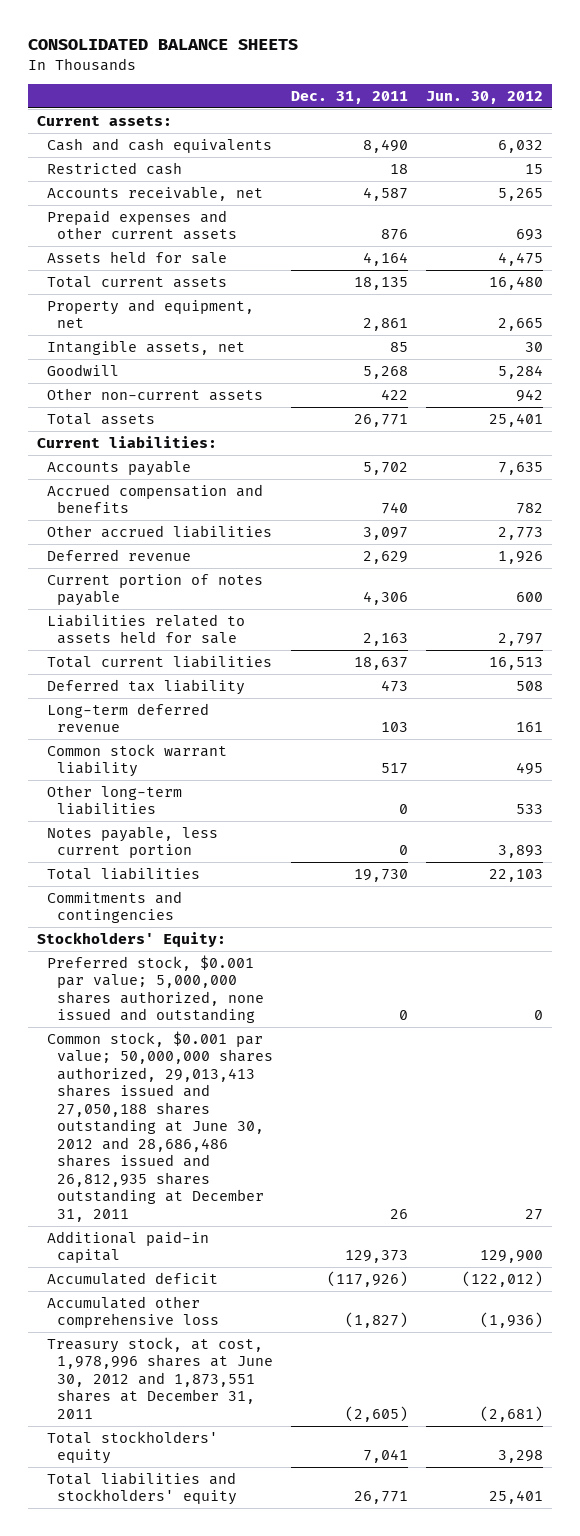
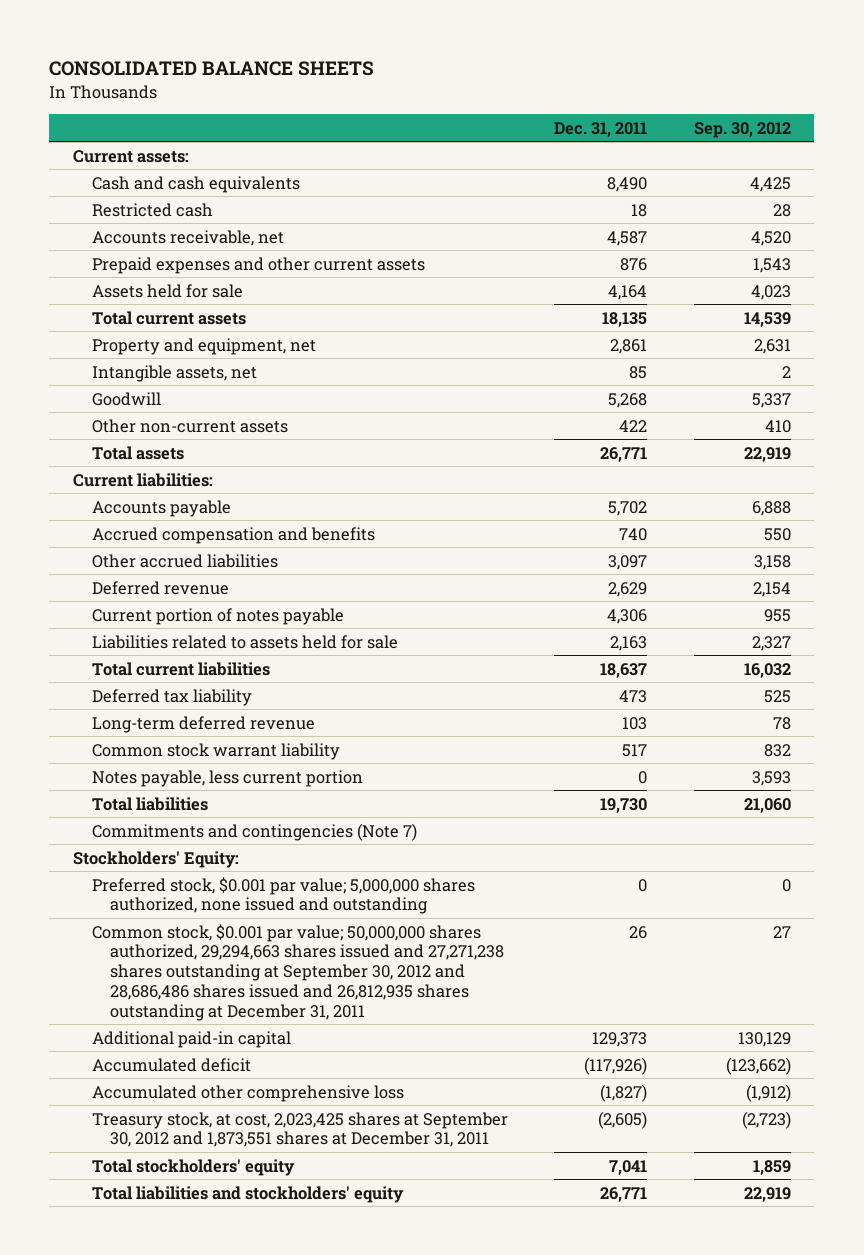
[426,90,544,104] Jun. 30, 2012 -> none
none -> [693,121,791,138] Sep. 30, 2012
[47,784,183,816] Other long-term liabilities -> none
[47,890,183,924] Commitments and contingencies -> [91,822,417,841] Commitments and contingencies (Note 7)
[47,1030,274,1222] Common stock, $0.001 par value; 50,000,000 shares authorized, 29,013,413 shares issued and 27,050,188 shares outstanding at June 30, 2012 and 28,686,486 shares issued and 26,812,935 shares outstanding at December 31, 2011 -> [91,923,505,1021] Common stock, $0.001 par value; 50,000,000 shares authorized, 29,294,663 shares issued and 27,271,238 shares outstanding at September 30, 2012 and 28,686,486 shares issued and 26,812,935 shares outstanding at December 31, 2011
[47,1336,274,1419] Treasury stock, at cost, 1,978,996 shares at June 30, 2012 and 1,873,551 shares at December 31, 2011 -> [91,1111,508,1148] Treasury stock, at cost, 2,023,425 shares at September 30, 2012 and 1,873,551 shares at December 31, 2011

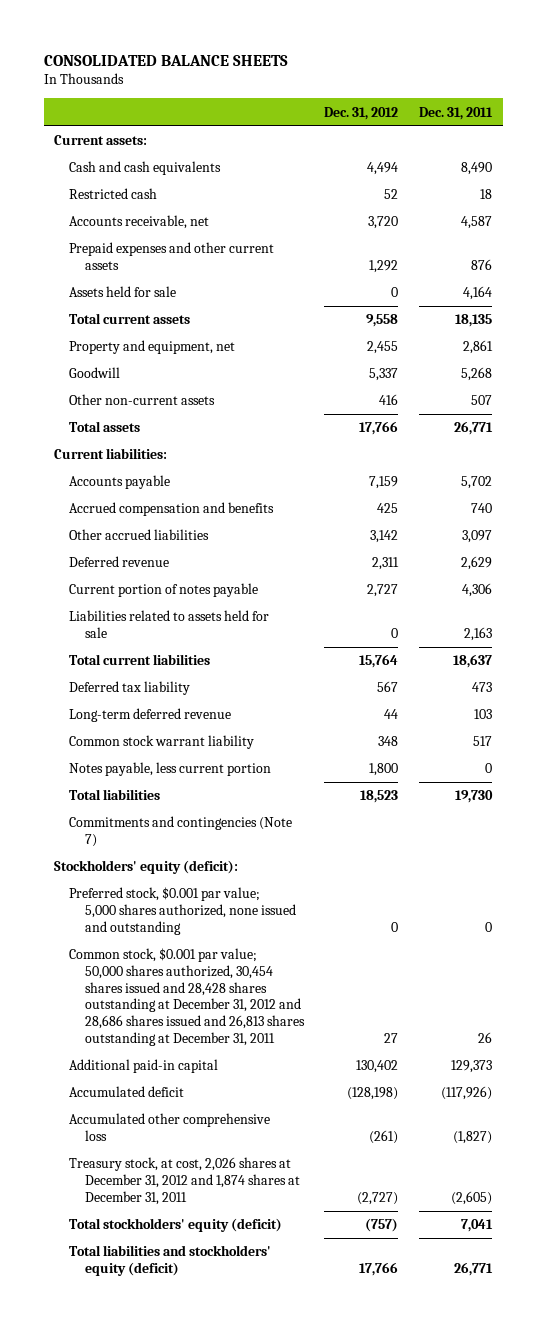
[693,121,791,138] Sep. 30, 2012 -> none
none -> [324,106,399,120] Dec. 31, 2012
[91,364,257,382] Intangible assets, net -> none
[619,419,648,432] 422 -> [471,395,493,406] 507
[72,850,239,868] Stockholders' Equity: -> [54,860,239,875] Stockholders' equity (deficit):
[91,876,475,915] Preferred stock, $0.001 par value; 5,000,000 shares authorized, none issued and outstanding -> [69,887,296,935] Preferred stock, $0.001 par value; 5,000 shares authorized, none issued and outstanding
[91,923,505,1021] Common stock, $0.001 par value; 50,000,000 shares authorized, 29,294,663 shares issued and 27,271,238 shares outstanding at September 30, 2012 and 28,686,486 shares issued and 26,812,935 shares outstanding at December 31, 2011 -> [69,948,305,1046] Common stock, $0.001 par value; 50,000 shares authorized, 30,454 shares issued and 28,428 shares outstanding at December 31, 2012 and 28,686 shares issued and 26,813 shares outstanding at December 31, 2011
[91,1111,508,1148] Treasury stock, at cost, 2,023,425 shares at September 30, 2012 and 1,873,551 shares at December 31, 2011 -> [69,1157,300,1205] Treasury stock, at cost, 2,026 shares at December 31, 2012 and 1,874 shares at December 31, 2011
[91,1158,295,1176] Total stockholders' equity -> [69,1218,283,1233] Total stockholders' equity (deficit)
[91,1185,404,1203] Total liabilities and stockholders' equity -> [69,1245,272,1277] Total liabilities and stockholders' equity (deficit)

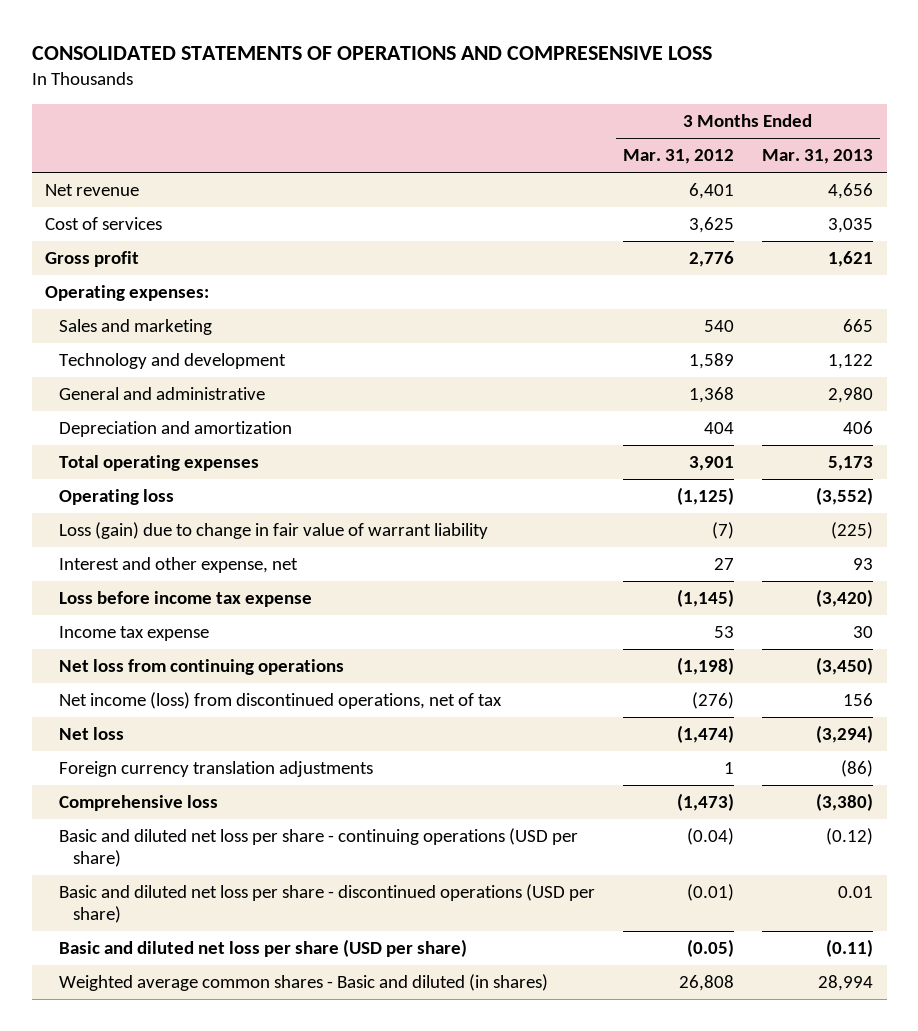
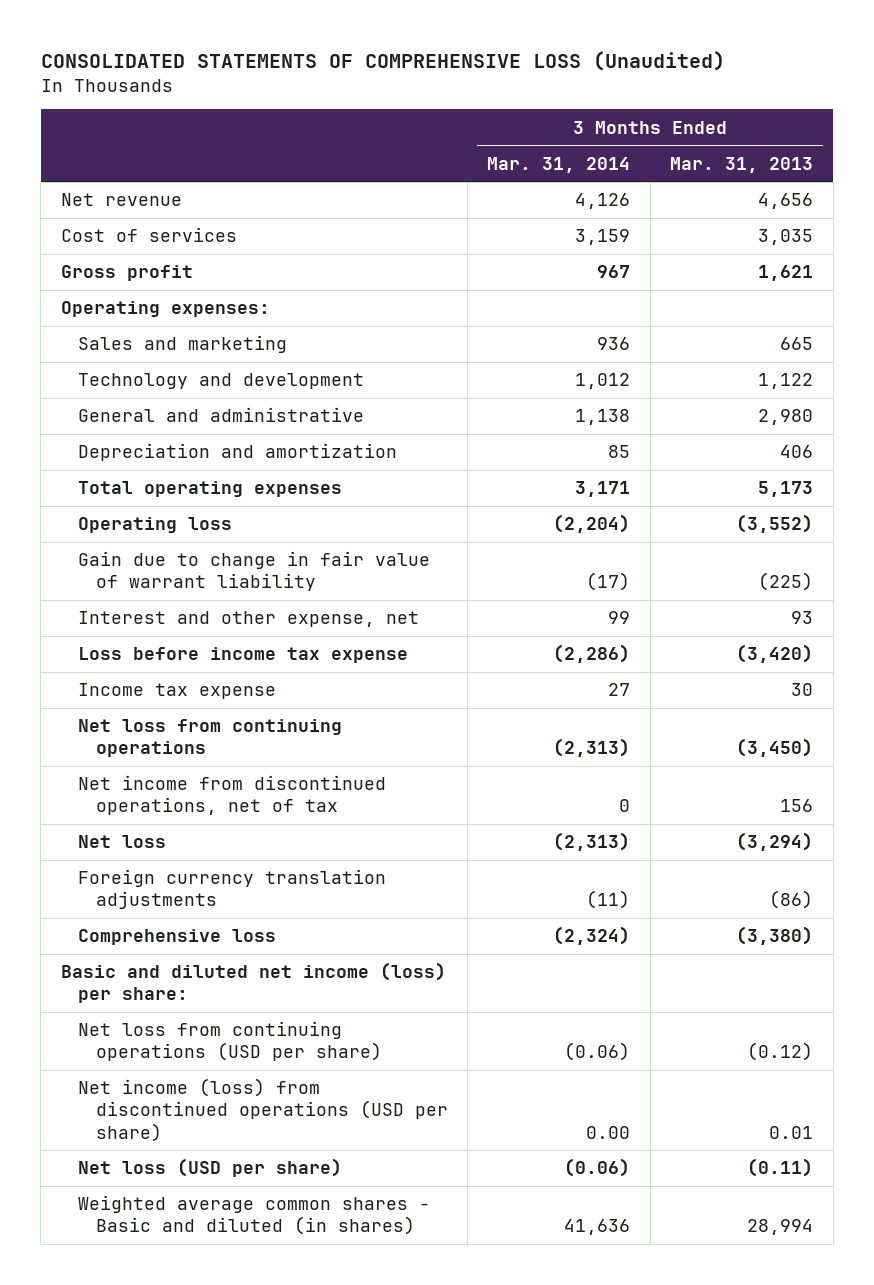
[31,46,712,61] CONSOLIDATED STATEMENTS OF OPERATIONS AND COMPRESENSIVE LOSS -> [40,50,725,71] CONSOLIDATED STATEMENTS OF COMPREHENSIVE LOSS (Unaudited)
[622,149,734,165] Mar. 31, 2012 -> none
none -> [487,156,631,173] Mar. 31, 2014
[59,522,489,540] Loss (gain) due to change in fair value of warrant liability -> [78,551,431,592] Gain due to change in fair value of warrant liability
[59,692,503,710] Net income (loss) from discontinued operations, net of tax -> [78,775,387,816] Net income from discontinued operations, net of tax
none -> [60,962,446,1004] Basic and diluted net income (loss) per share:
[59,828,579,868] Basic and diluted net loss per share - continuing operations (USD per share) -> [78,1021,382,1062] Net loss from continuing operations (USD per share)
[59,884,596,924] Basic and diluted net loss per share - discontinued operations (USD per share) -> [78,1078,448,1142] Net income (loss) from discontinued operations (USD per share)
[59,939,468,958] Basic and diluted net loss per share (USD per share) -> [78,1158,343,1178] Net loss (USD per share)

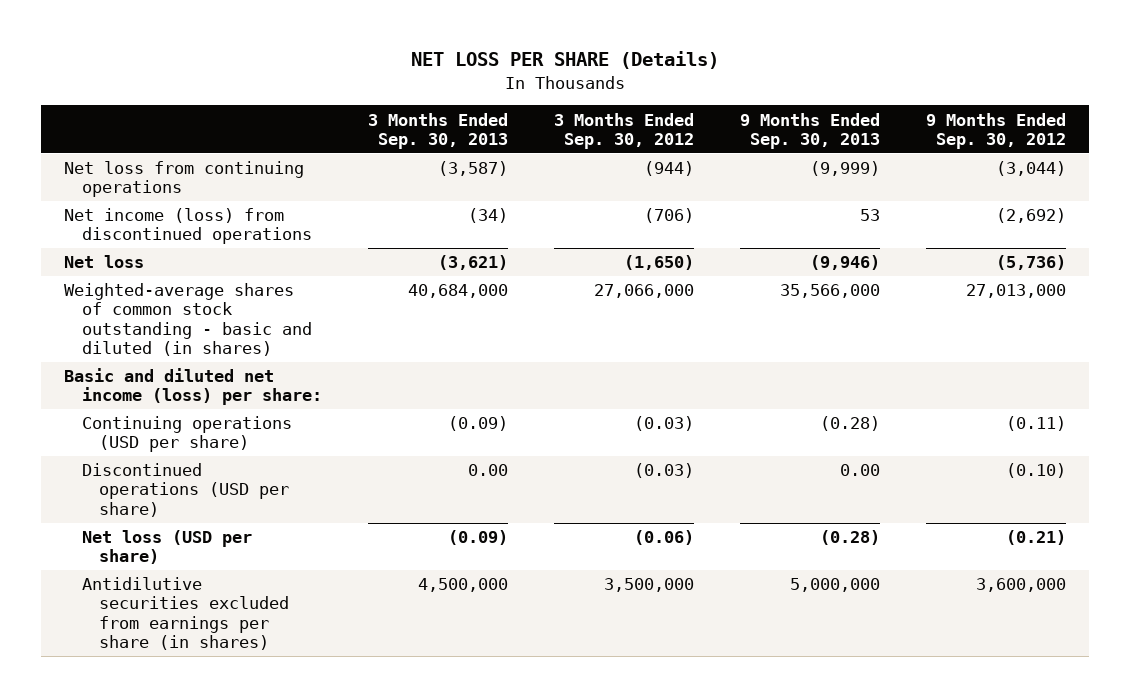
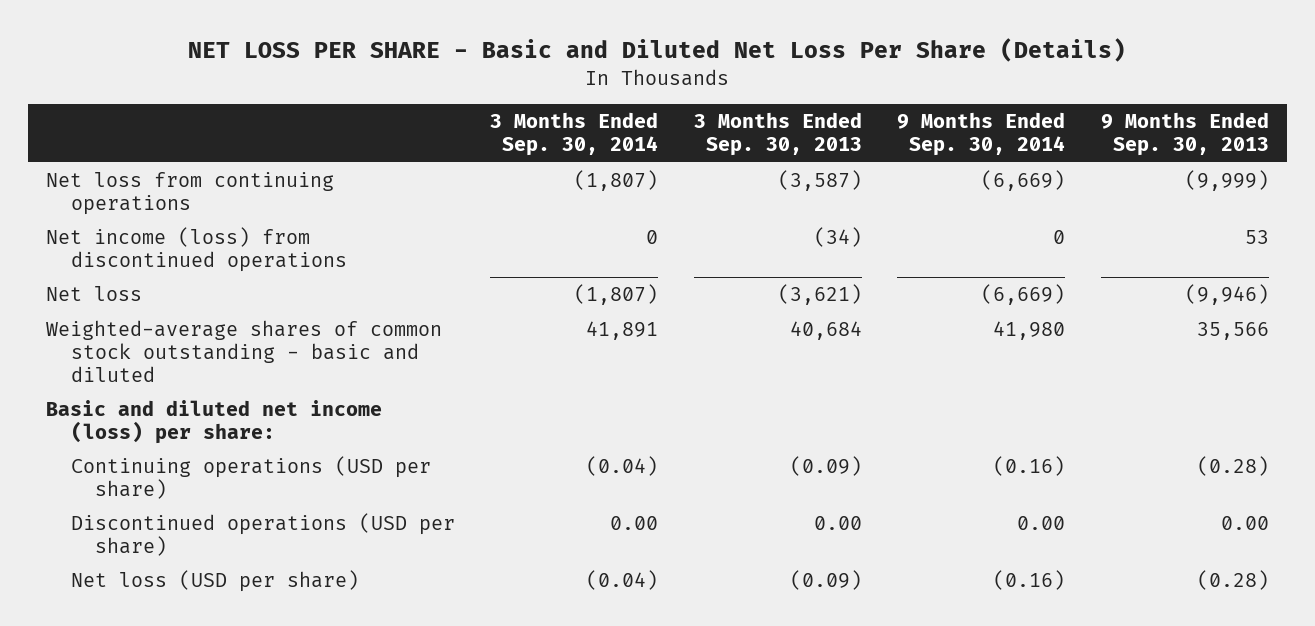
[410,51,719,70] NET LOSS PER SHARE (Details) -> [188,38,1127,63] NET LOSS PER SHARE - Basic and Diluted Net Loss Per Share (Details)
[553,112,694,149] 3 Months Ended Sep. 30, 2012 -> none
[926,112,1067,149] 9 Months Ended Sep. 30, 2012 -> none
none -> [490,112,659,157] 3 Months Ended Sep. 30, 2014
none -> [897,112,1066,157] 9 Months Ended Sep. 30, 2014
[63,283,312,357] Weighted-average shares of common stock outstanding - basic and diluted (in shares) -> [45,320,442,382] Weighted-average shares of common stock outstanding - basic and diluted
[407,284,508,299] 40,684,000 -> [789,321,862,341] 40,684
[779,284,880,299] 35,566,000 -> [1196,322,1269,341] 35,566
[81,577,290,651] Antidilutive securities excluded from earnings per share (in shares) -> none

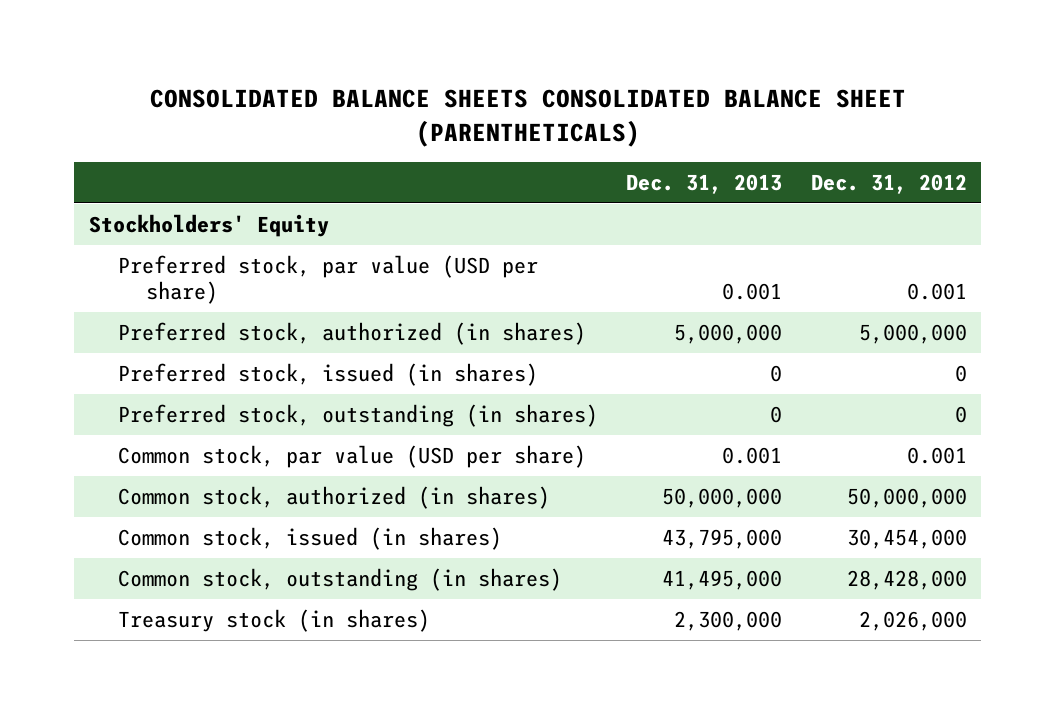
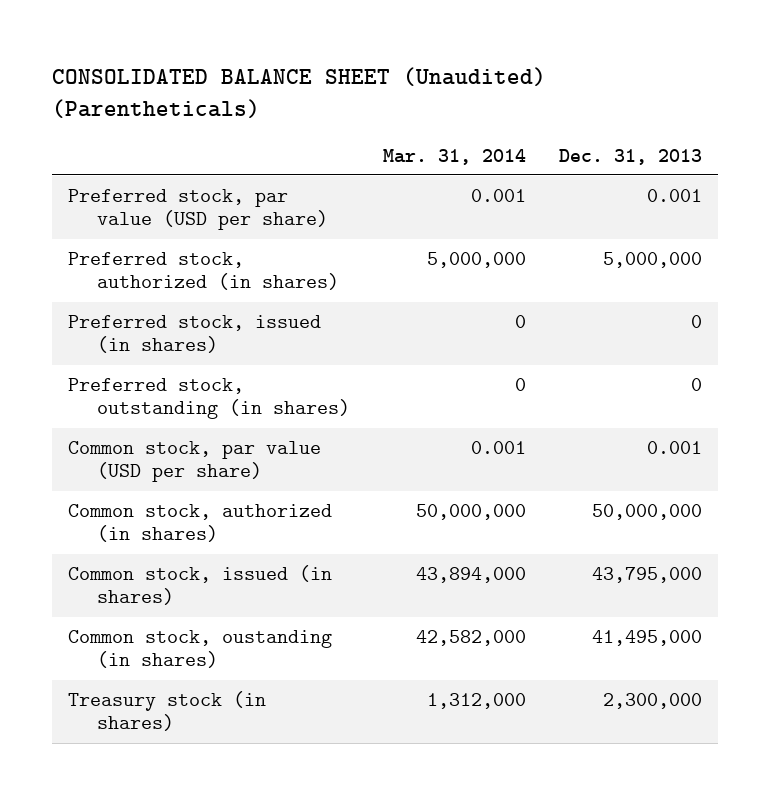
[149,89,906,147] CONSOLIDATED BALANCE SHEETS CONSOLIDATED BALANCE SHEET (PARENTHETICALS) -> [52,66,547,118] CONSOLIDATED BALANCE SHEET (Unaudited) (Parentheticals)
[810,173,967,194] Dec. 31, 2012 -> none
none -> [383,148,527,165] Mar. 31, 2014
[88,213,329,237] Stockholders' Equity -> none
[117,567,562,591] Common stock, outstanding (in shares) -> [68,629,333,669] Common stock, oustanding (in shares)

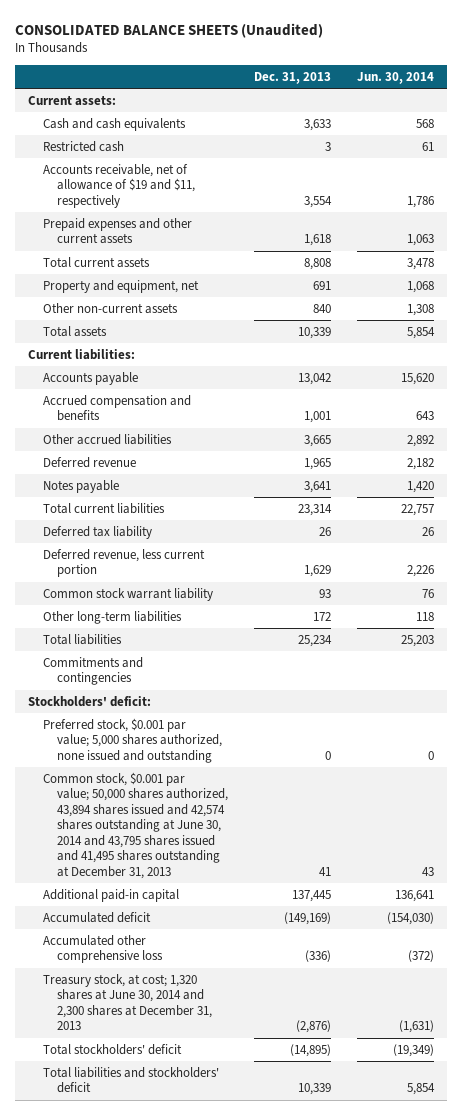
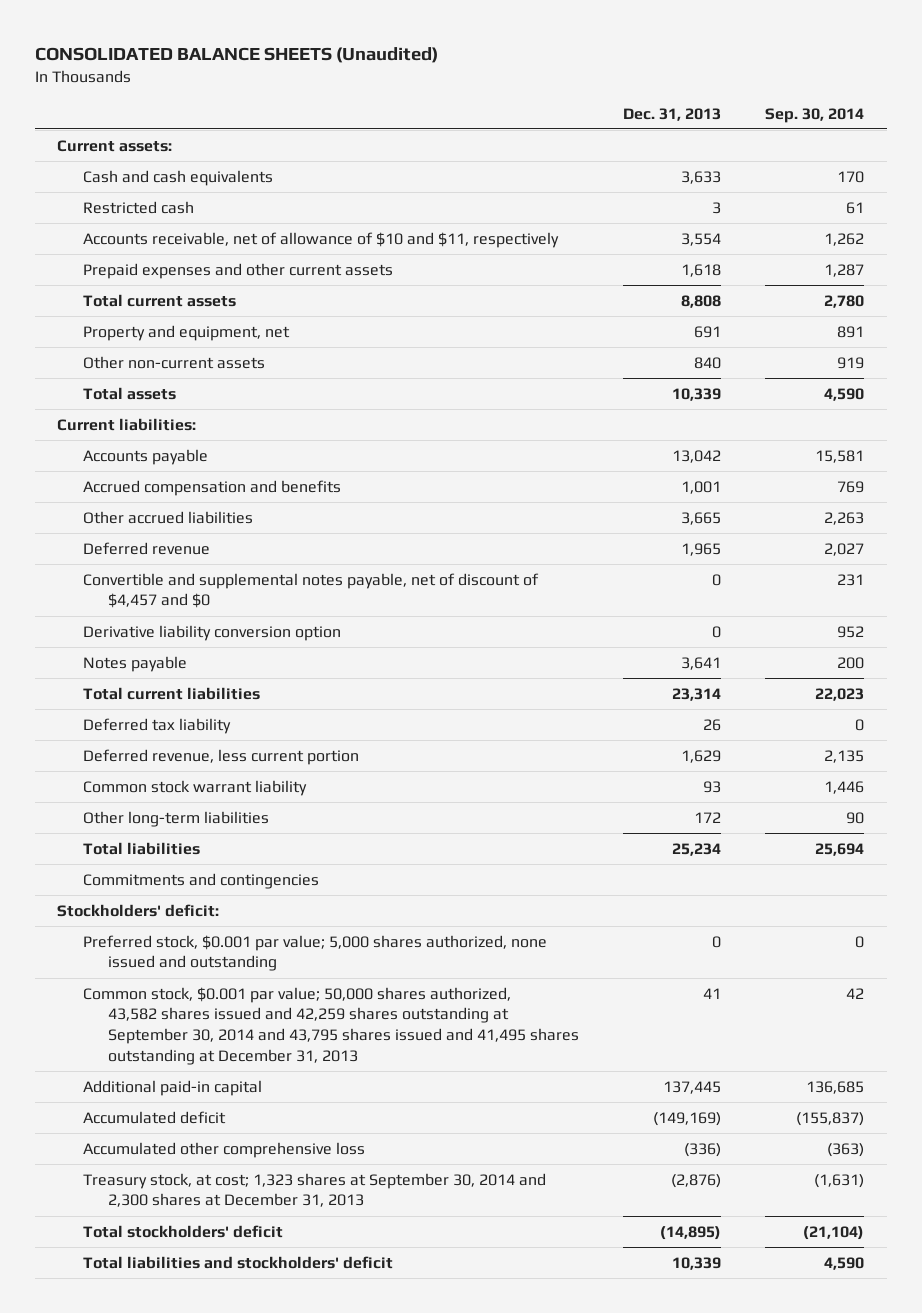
[357,72,435,85] Jun. 30, 2014 -> none
none -> [765,107,865,123] Sep. 30, 2014
[42,163,196,208] Accounts receivable, net of allowance of $19 and $11, respectively -> [82,231,559,248] Accounts receivable, net of allowance of $10 and $11, respectively
none -> [82,572,539,609] Convertible and supplemental notes payable, net of discount of $4,457 and $0
none -> [82,624,341,641] Derivative liability conversion option
[42,771,229,879] Common stock, $0.001 par value; 50,000 shares authorized, 43,894 shares issued and 42,574 shares outstanding at June 30, 2014 and 43,795 shares issued and 41,495 shares outstanding at December 31, 2013 -> [82,986,579,1066] Common stock, $0.001 par value; 50,000 shares authorized, 43,582 shares issued and 42,259 shares outstanding at September 30, 2014 and 43,795 shares issued and 41,495 shares outstanding at December 31, 2013
[42,973,213,1031] Treasury stock, at cost; 1,320 shares at June 30, 2014 and 2,300 shares at December 31, 2013 -> [82,1172,546,1208] Treasury stock, at cost; 1,323 shares at September 30, 2014 and 2,300 shares at December 31, 2013

